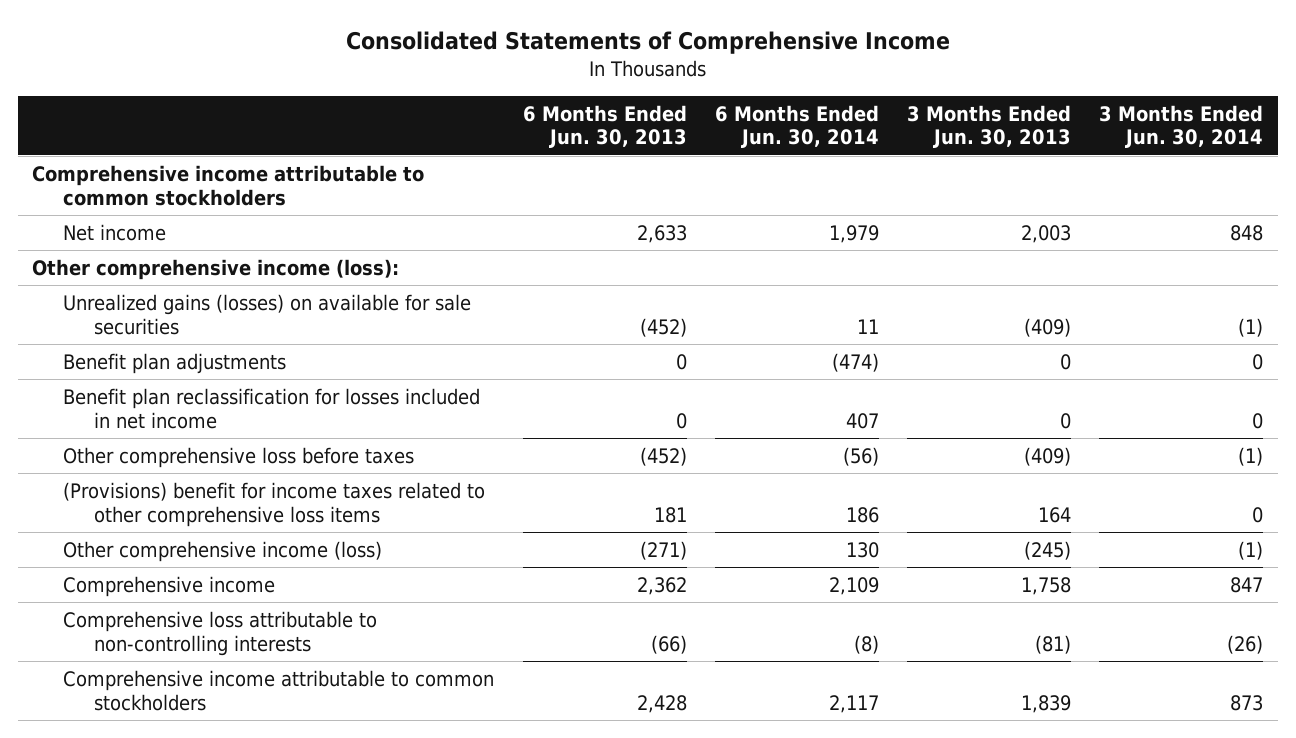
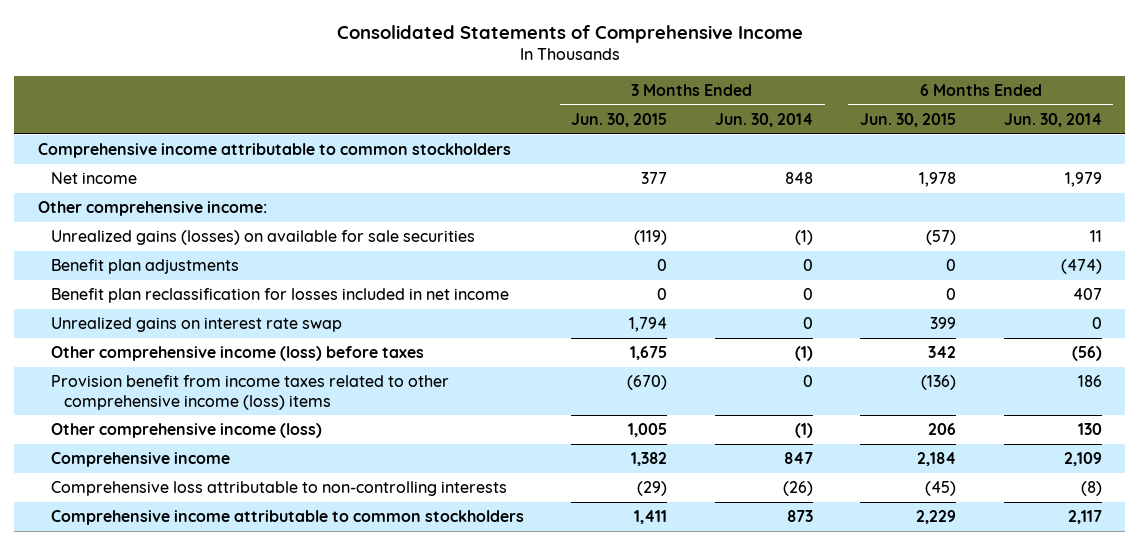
[522,104,687,149] 6 Months Ended Jun. 30, 2013 -> none
[907,104,1072,149] 3 Months Ended Jun. 30, 2013 -> none
none -> [571,112,668,127] Jun. 30, 2015
none -> [860,112,957,127] Jun. 30, 2015
[32,258,400,280] Other comprehensive income (loss): -> [37,201,267,217] Other comprehensive income:
none -> [51,317,343,333] Unrealized gains on interest rate swap
[63,446,415,468] Other comprehensive loss before taxes -> [51,346,425,362] Other comprehensive income (loss) before taxes
[63,481,486,527] (Provisions) benefit for income taxes related to other comprehensive loss items -> [51,375,450,410] Provision benefit from income taxes related to other comprehensive income (loss) items

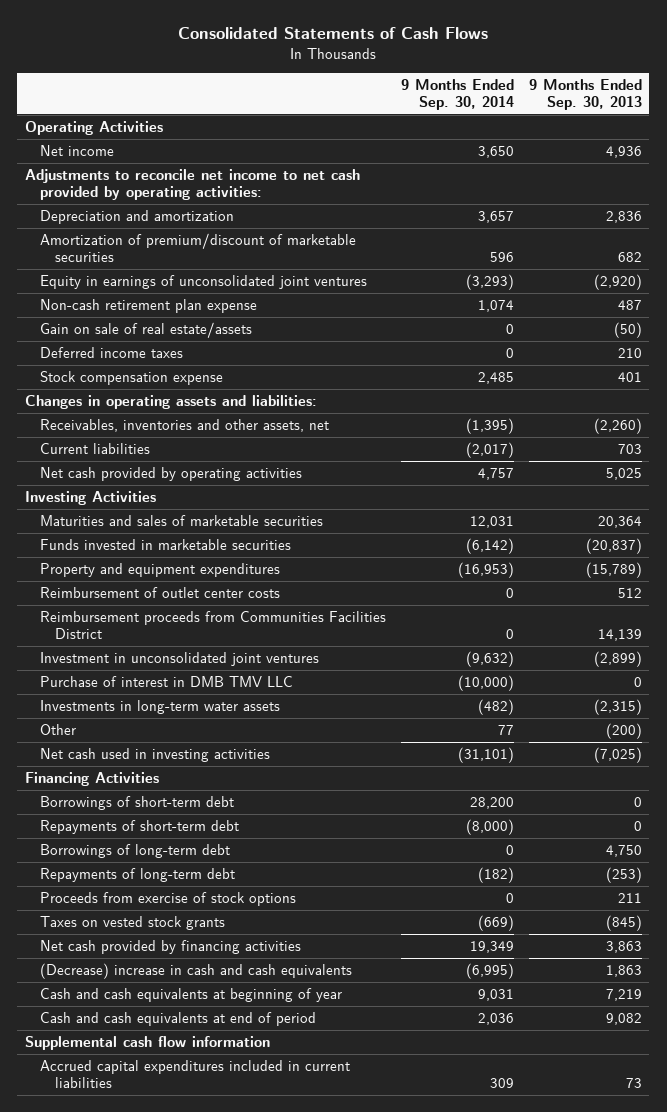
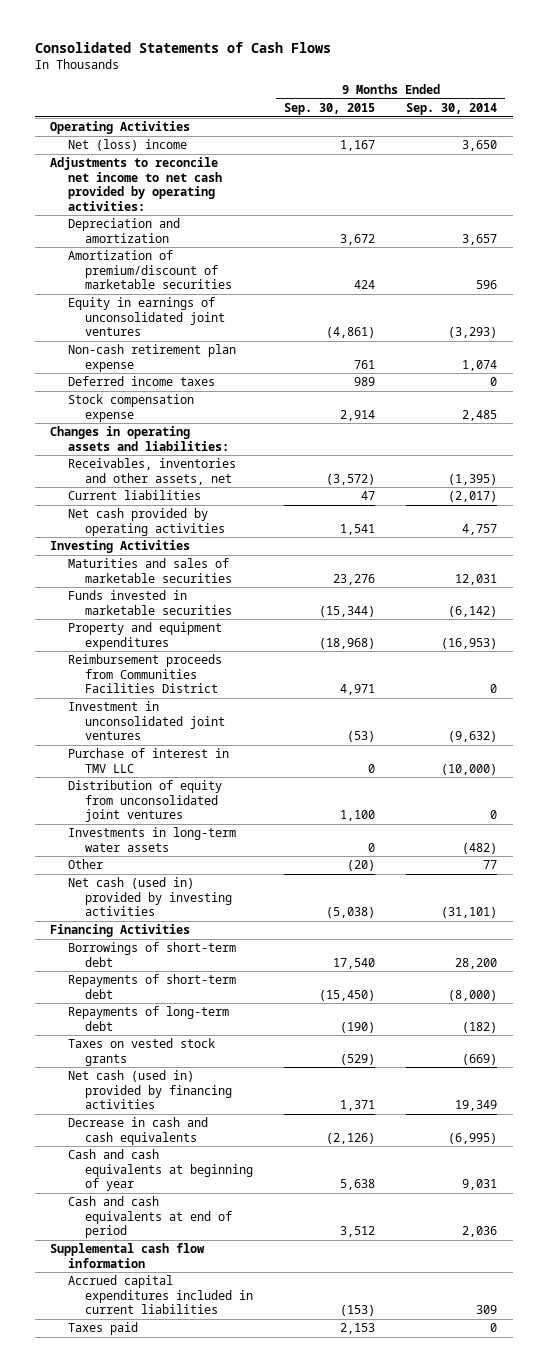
[528,78,642,111] 9 Months Ended Sep. 30, 2013 -> none
none -> [284,103,376,116] Sep. 30, 2015
[39,144,114,156] Net income -> [67,139,187,152] Net (loss) income
[39,321,252,338] Gain on sale of real estate/assets -> none
[39,586,280,598] Reimbursement of outlet center costs -> none
[39,675,293,688] Purchase of interest in DMB TMV LLC -> [67,748,229,773] Purchase of interest in TMV LLC
none -> [67,780,222,823] Distribution of equity from unconsolidated joint ventures
[39,747,270,762] Net cash used in investing activities -> [67,877,232,917] Net cash (used in) provided by investing activities
[39,843,230,858] Borrowings of long-term debt -> none
[39,891,296,906] Proceeds from exercise of stock options -> none
[39,939,301,954] Net cash provided by financing activities -> [67,1070,232,1110] Net cash (used in) provided by financing activities
[39,962,352,979] (Decrease) increase in cash and cash equivalents -> [67,1117,208,1145] Decrease in cash and cash equivalents
none -> [67,1322,138,1336] Taxes paid

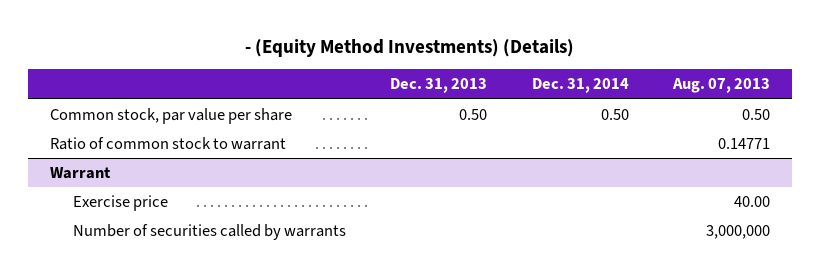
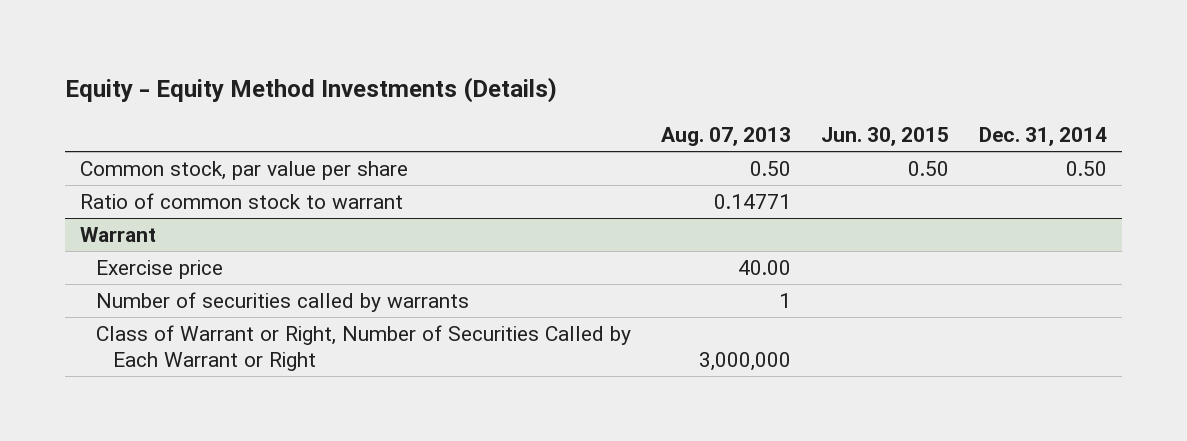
[245,38,575,57] - (Equity Method Investments) (Details) -> [64,77,557,104] Equity - Equity Method Investments (Details)
[390,78,488,94] Dec. 31, 2013 -> none
none -> [820,127,949,147] Jun. 30, 2015
[706,225,771,240] 3,000,000 -> [779,292,792,308] 1
none -> [96,324,632,371] Class of Warrant or Right, Number of Securities Called by Each Warrant or Right

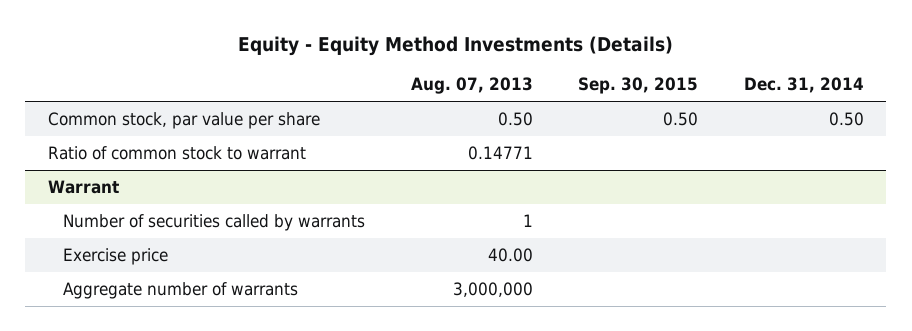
[820,127,949,147] Jun. 30, 2015 -> none
none -> [578,77,699,95] Sep. 30, 2015
[96,259,224,279] Exercise price -> [63,247,169,265] Exercise price
[96,324,632,371] Class of Warrant or Right, Number of Securities Called by Each Warrant or Right -> [63,281,299,299] Aggregate number of warrants

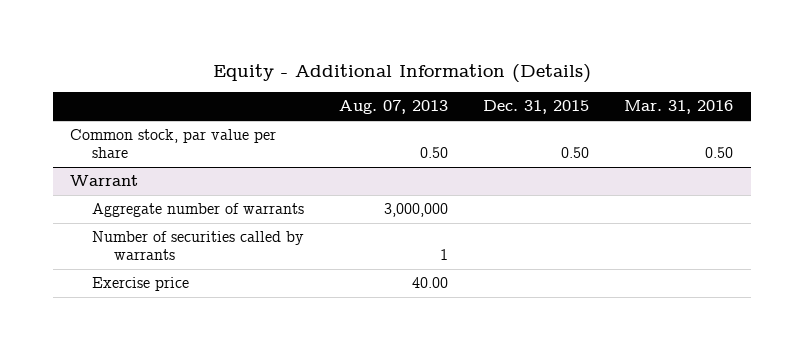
[237,35,673,56] Equity - Equity Method Investments (Details) -> [212,63,591,83] Equity - Additional Information (Details)
[578,77,699,95] Sep. 30, 2015 -> none
[743,77,864,94] Dec. 31, 2014 -> none
none -> [483,100,590,115] Dec. 31, 2015
none -> [624,100,734,115] Mar. 31, 2016
[48,145,307,160] Ratio of common stock to warrant -> none
[63,281,299,299] Aggregate number of warrants -> [92,203,305,218] Aggregate number of warrants

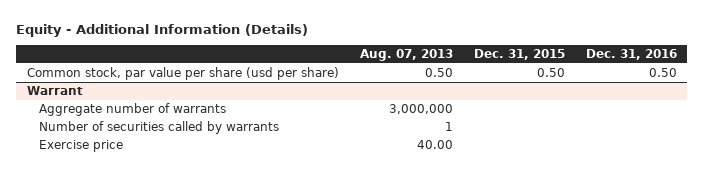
[624,100,734,115] Mar. 31, 2016 -> none
none -> [585,48,677,60] Dec. 31, 2016
[70,129,277,159] Common stock, par value per share -> [26,66,339,80] Common stock, par value per share (usd per share)

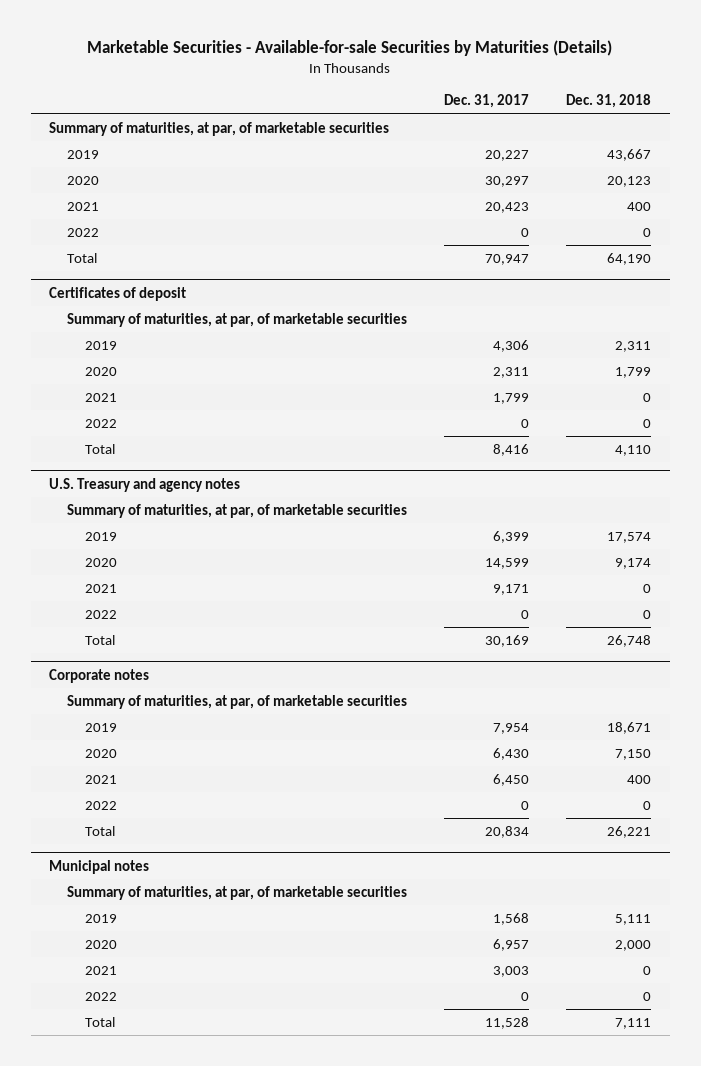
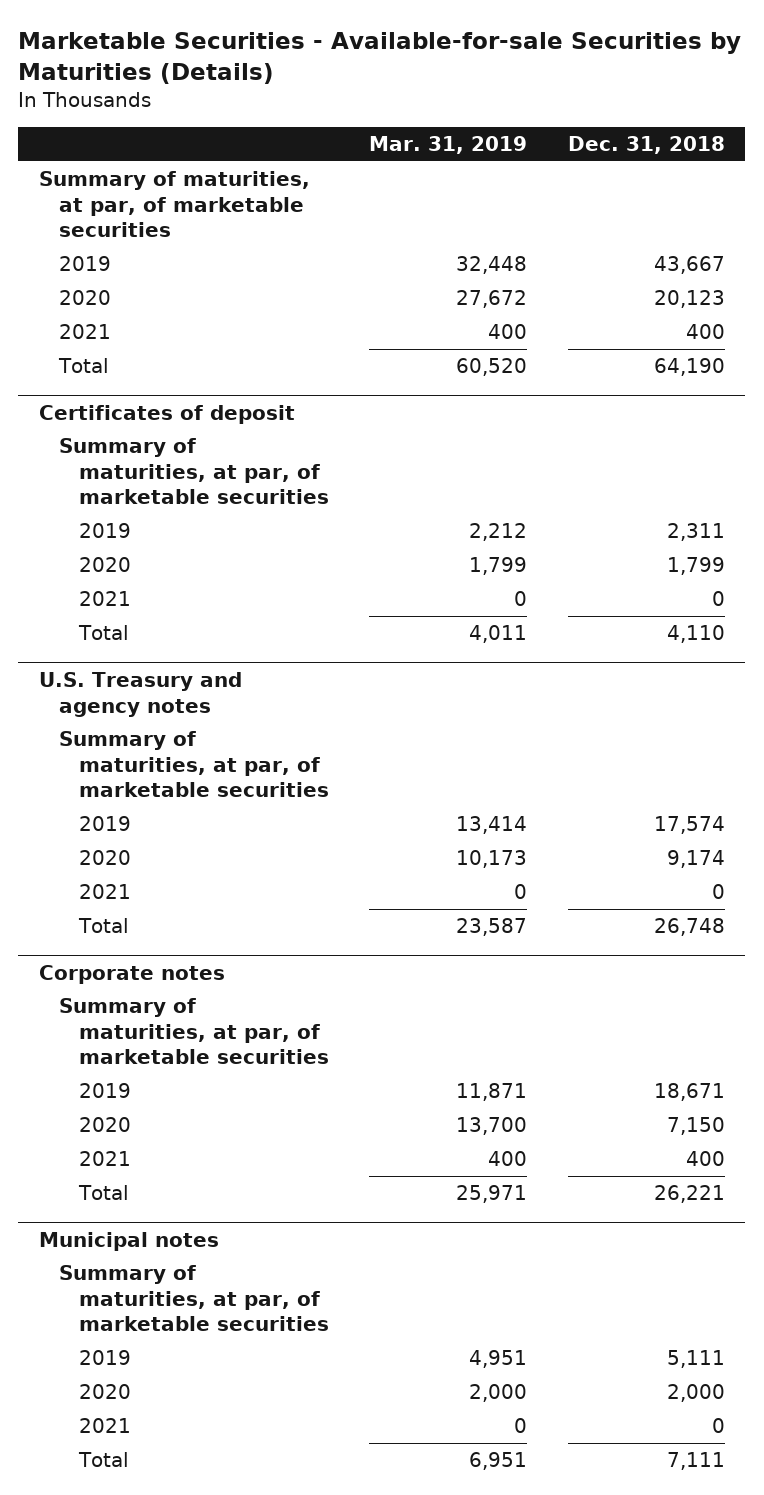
[444,94,530,109] Dec. 31, 2017 -> none
none -> [369,136,528,155] Mar. 31, 2019
[66,227,99,237] 2022 -> none
[84,418,117,428] 2022 -> none
[84,609,117,619] 2022 -> none
[84,800,117,810] 2022 -> none
[84,991,117,1001] 2022 -> none

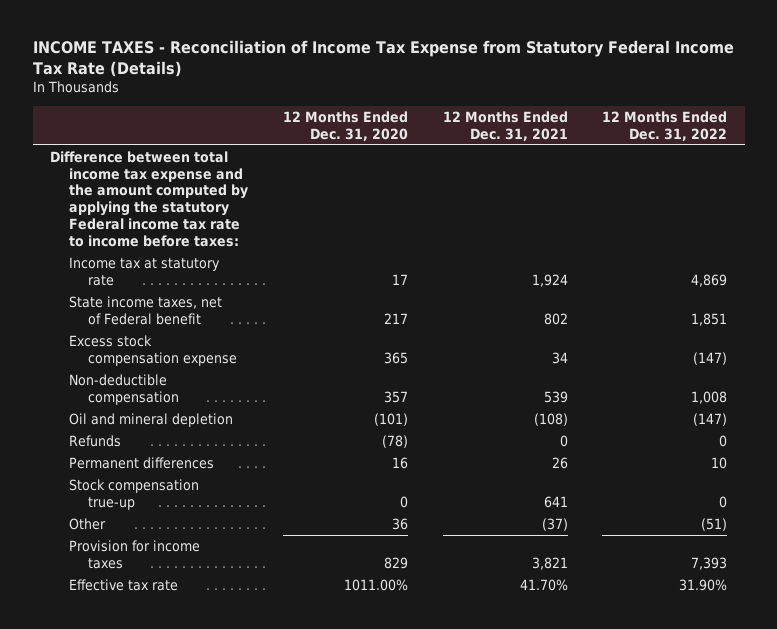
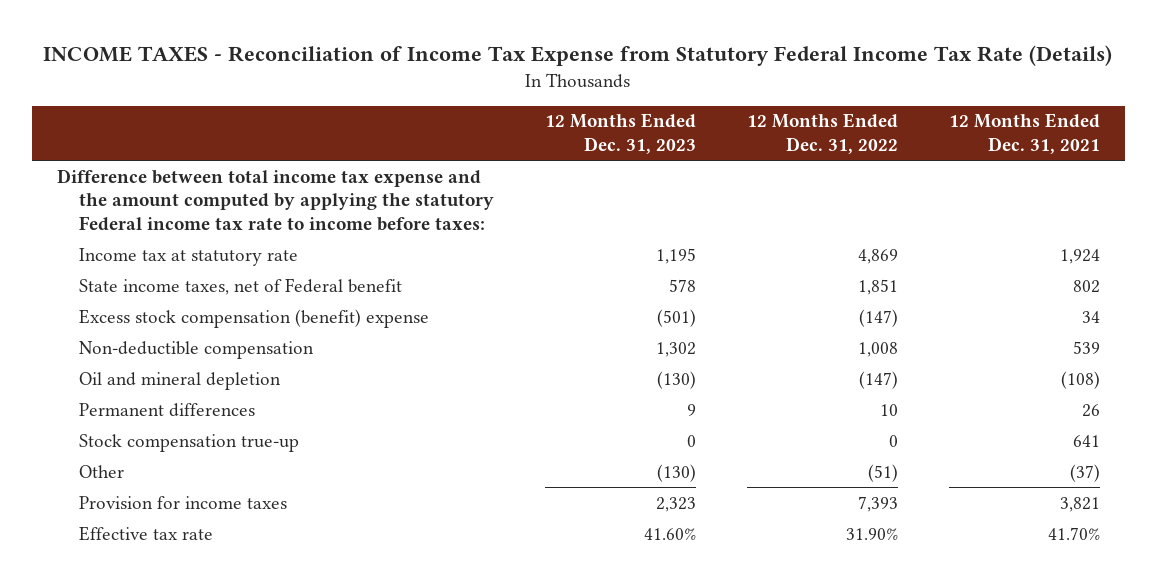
[282,110,408,141] 12 Months Ended Dec. 31, 2020 -> none
none -> [545,113,697,154] 12 Months Ended Dec. 31, 2023
[69,334,238,366] Excess stock compensation expense -> [79,308,430,328] Excess stock compensation (benefit) expense
[69,434,122,447] Refunds -> none

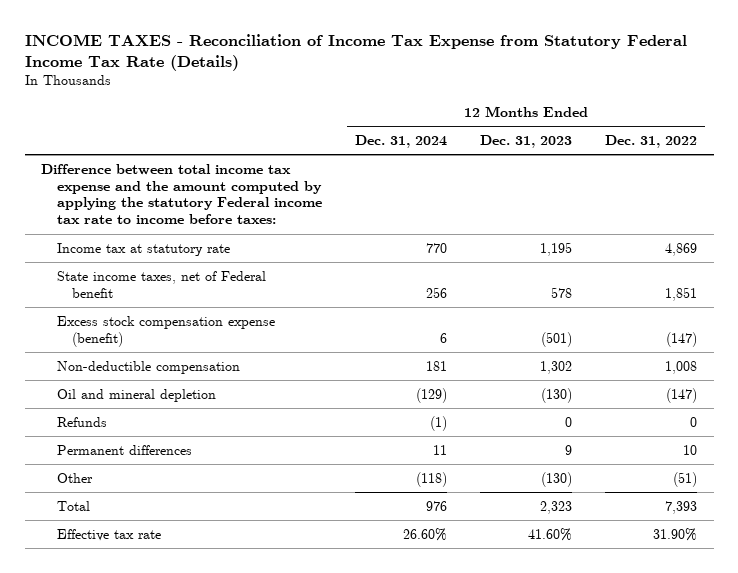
[948,113,1100,154] 12 Months Ended Dec. 31, 2021 -> none
none -> [354,135,447,149] Dec. 31, 2024
[79,308,430,328] Excess stock compensation (benefit) expense -> [56,315,275,347] Excess stock compensation expense (benefit)
none -> [56,416,107,427] Refunds
[79,433,300,452] Stock compensation true-up -> none
[79,495,288,509] Provision for income taxes -> [56,500,90,511] Total

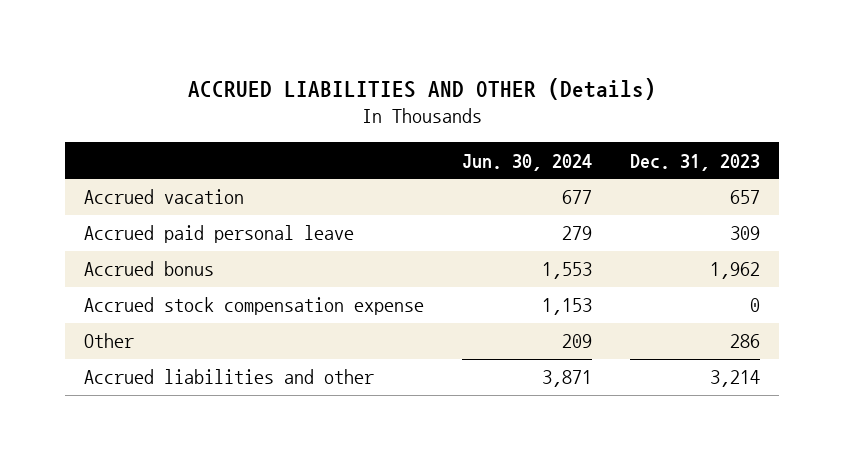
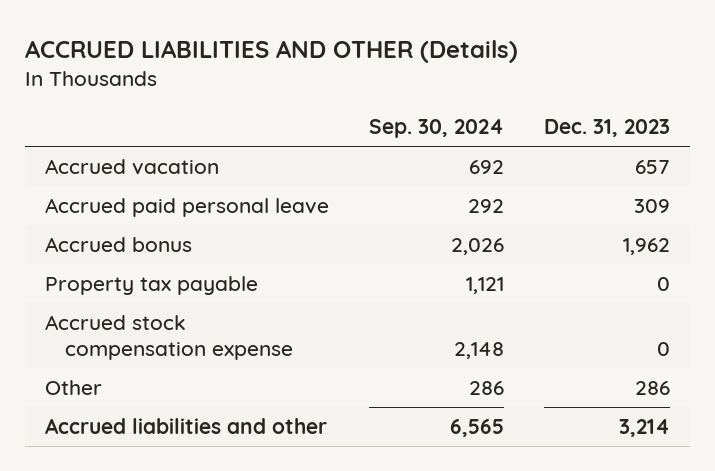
[462,153,593,171] Jun. 30, 2024 -> none
none -> [369,119,505,139] Sep. 30, 2024
none -> [45,275,259,295] Property tax payable

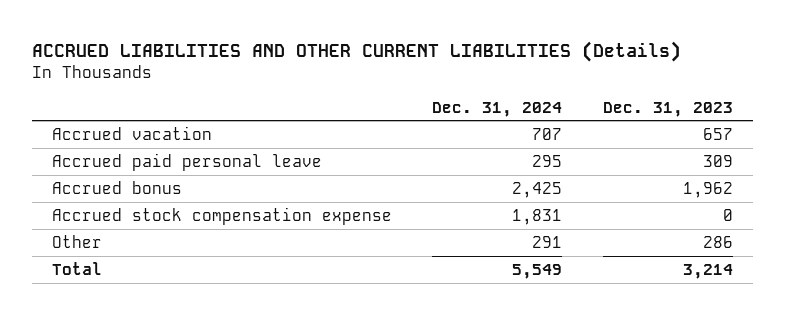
[25,39,519,63] ACCRUED LIABILITIES AND OTHER (Details) -> [32,40,682,62] ACCRUED LIABILITIES AND OTHER CURRENT LIABILITIES (Details)
[369,119,505,139] Sep. 30, 2024 -> none
none -> [432,101,563,117] Dec. 31, 2024
[45,275,259,295] Property tax payable -> none
[45,417,328,434] Accrued liabilities and other -> [52,261,103,275] Total

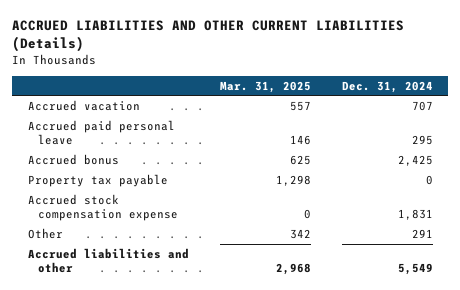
[602,101,733,117] Dec. 31, 2023 -> none
none -> [219,80,311,93] Mar. 31, 2025
none -> [27,173,168,187] Property tax payable
[52,261,103,275] Total -> [27,247,189,274] Accrued liabilities and other

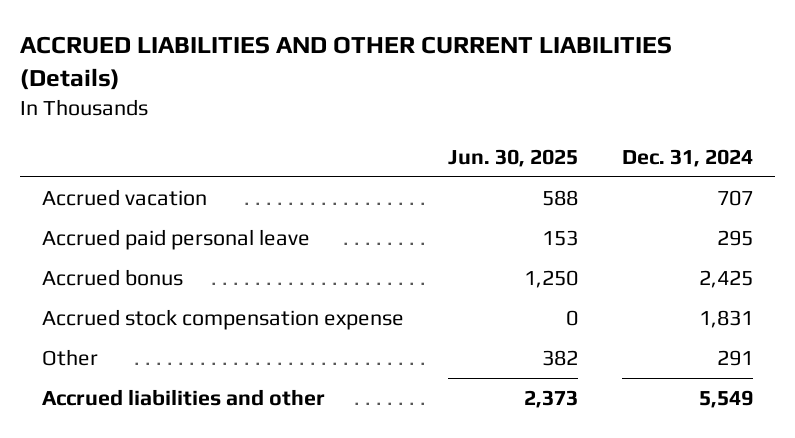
[219,80,311,93] Mar. 31, 2025 -> none
none -> [448,148,579,167] Jun. 30, 2025
[27,173,168,187] Property tax payable -> none

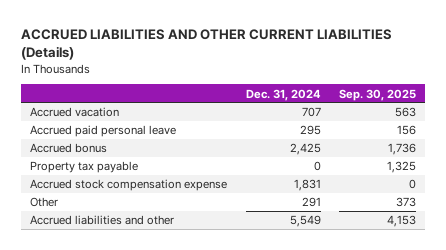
[448,148,579,167] Jun. 30, 2025 -> none
none -> [339,88,417,101] Sep. 30, 2025
none -> [30,161,139,174] Property tax payable

